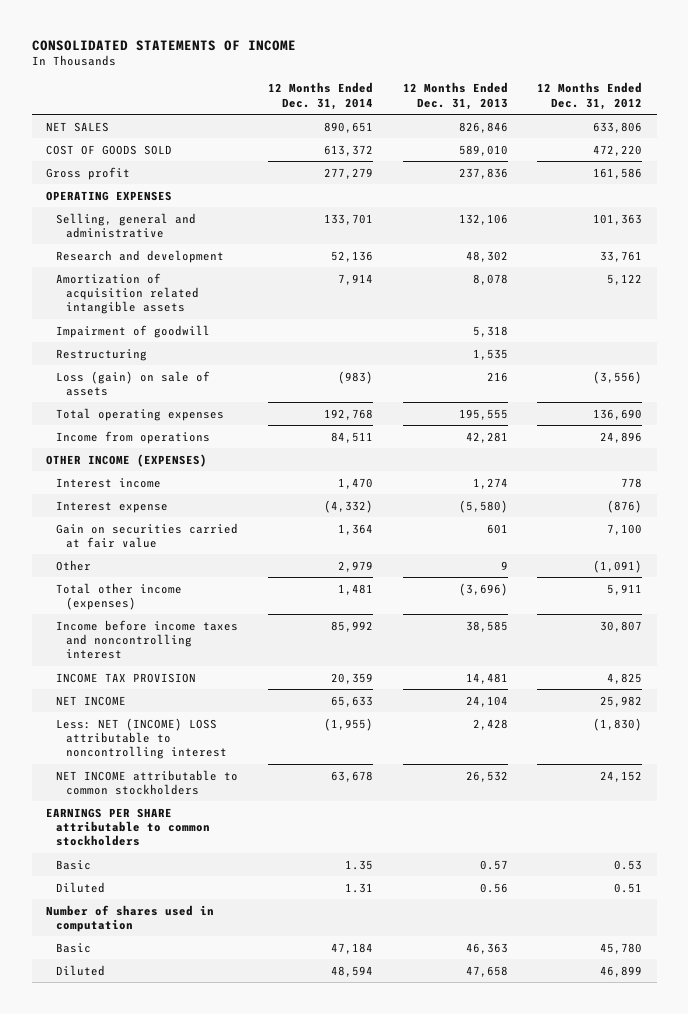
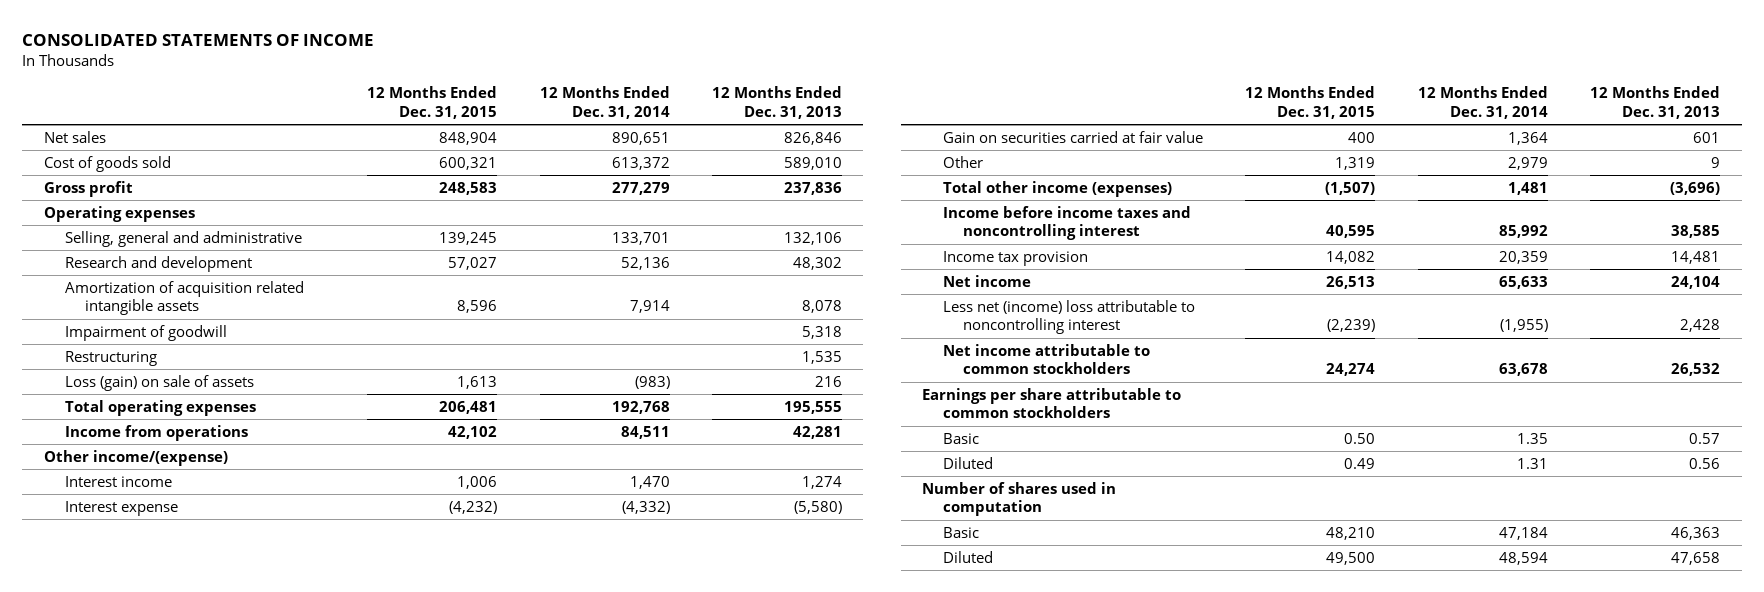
[537,82,643,110] 12 Months Ended Dec. 31, 2012 -> none
none -> [367,86,498,119] 12 Months Ended Dec. 31, 2015
[46,121,110,132] NET SALES -> [43,130,106,143] Net sales
[46,144,173,155] COST OF GOODS SOLD -> [43,155,171,172] Cost of goods sold
[46,190,173,201] OPERATING EXPENSES -> [43,205,195,222] Operating expenses
[46,453,208,467] OTHER INCOME (EXPENSES) -> [43,449,228,466] Other income/(expense)
[56,672,197,683] INCOME TAX PROVISION -> [942,250,1088,266] Income tax provision
[56,695,127,706] NET INCOME -> [942,274,1031,287] Net income
[56,717,228,760] Less: NET (INCOME) LOSS attributable to noncontrolling interest -> [942,299,1195,335] Less net (income) loss attributable to noncontrolling interest
[56,769,239,795] NET INCOME attributable to common stockholders -> [942,343,1150,375] Net income attributable to common stockholders
[46,807,211,847] EARNINGS PER SHARE attributable to common stockholders -> [921,387,1181,419] Earnings per share attributable to common stockholders

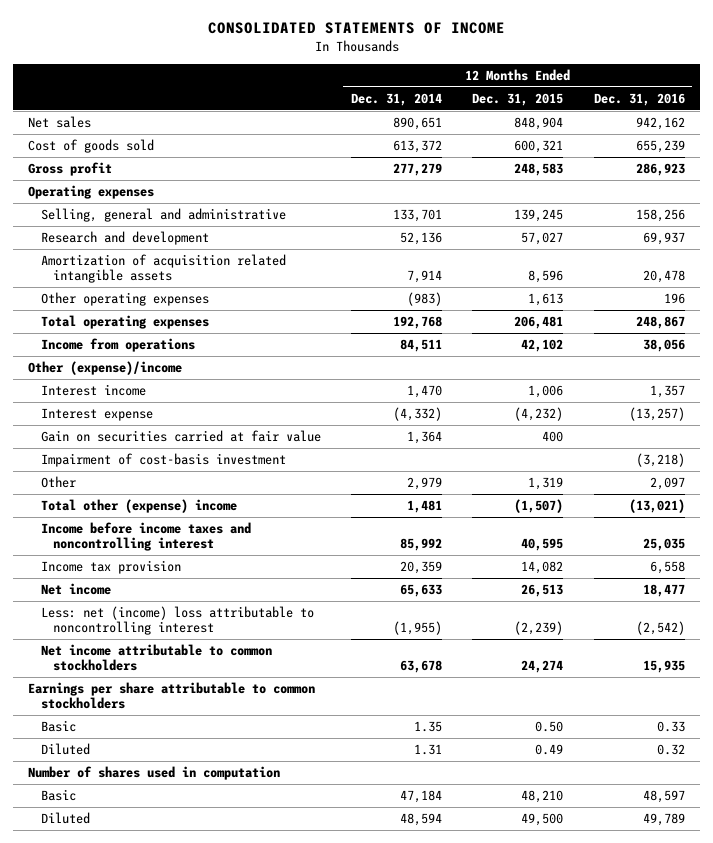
[712,86,843,119] 12 Months Ended Dec. 31, 2013 -> none
none -> [593,92,685,106] Dec. 31, 2016
[64,324,227,341] Impairment of goodwill -> none
[64,350,157,366] Restructuring -> none
[64,374,254,391] Loss (gain) on sale of assets -> [40,291,209,306] Other operating expenses
[43,449,228,466] Other income/(expense) -> [28,360,183,375] Other (expense)/income
none -> [40,452,286,467] Impairment of cost-basis investment
[942,180,1172,197] Total other income (expenses) -> [40,498,237,513] Total other (expense) income
[942,299,1195,335] Less net (income) loss attributable to noncontrolling interest -> [40,605,314,636] Less: net (income) loss attributable to noncontrolling interest

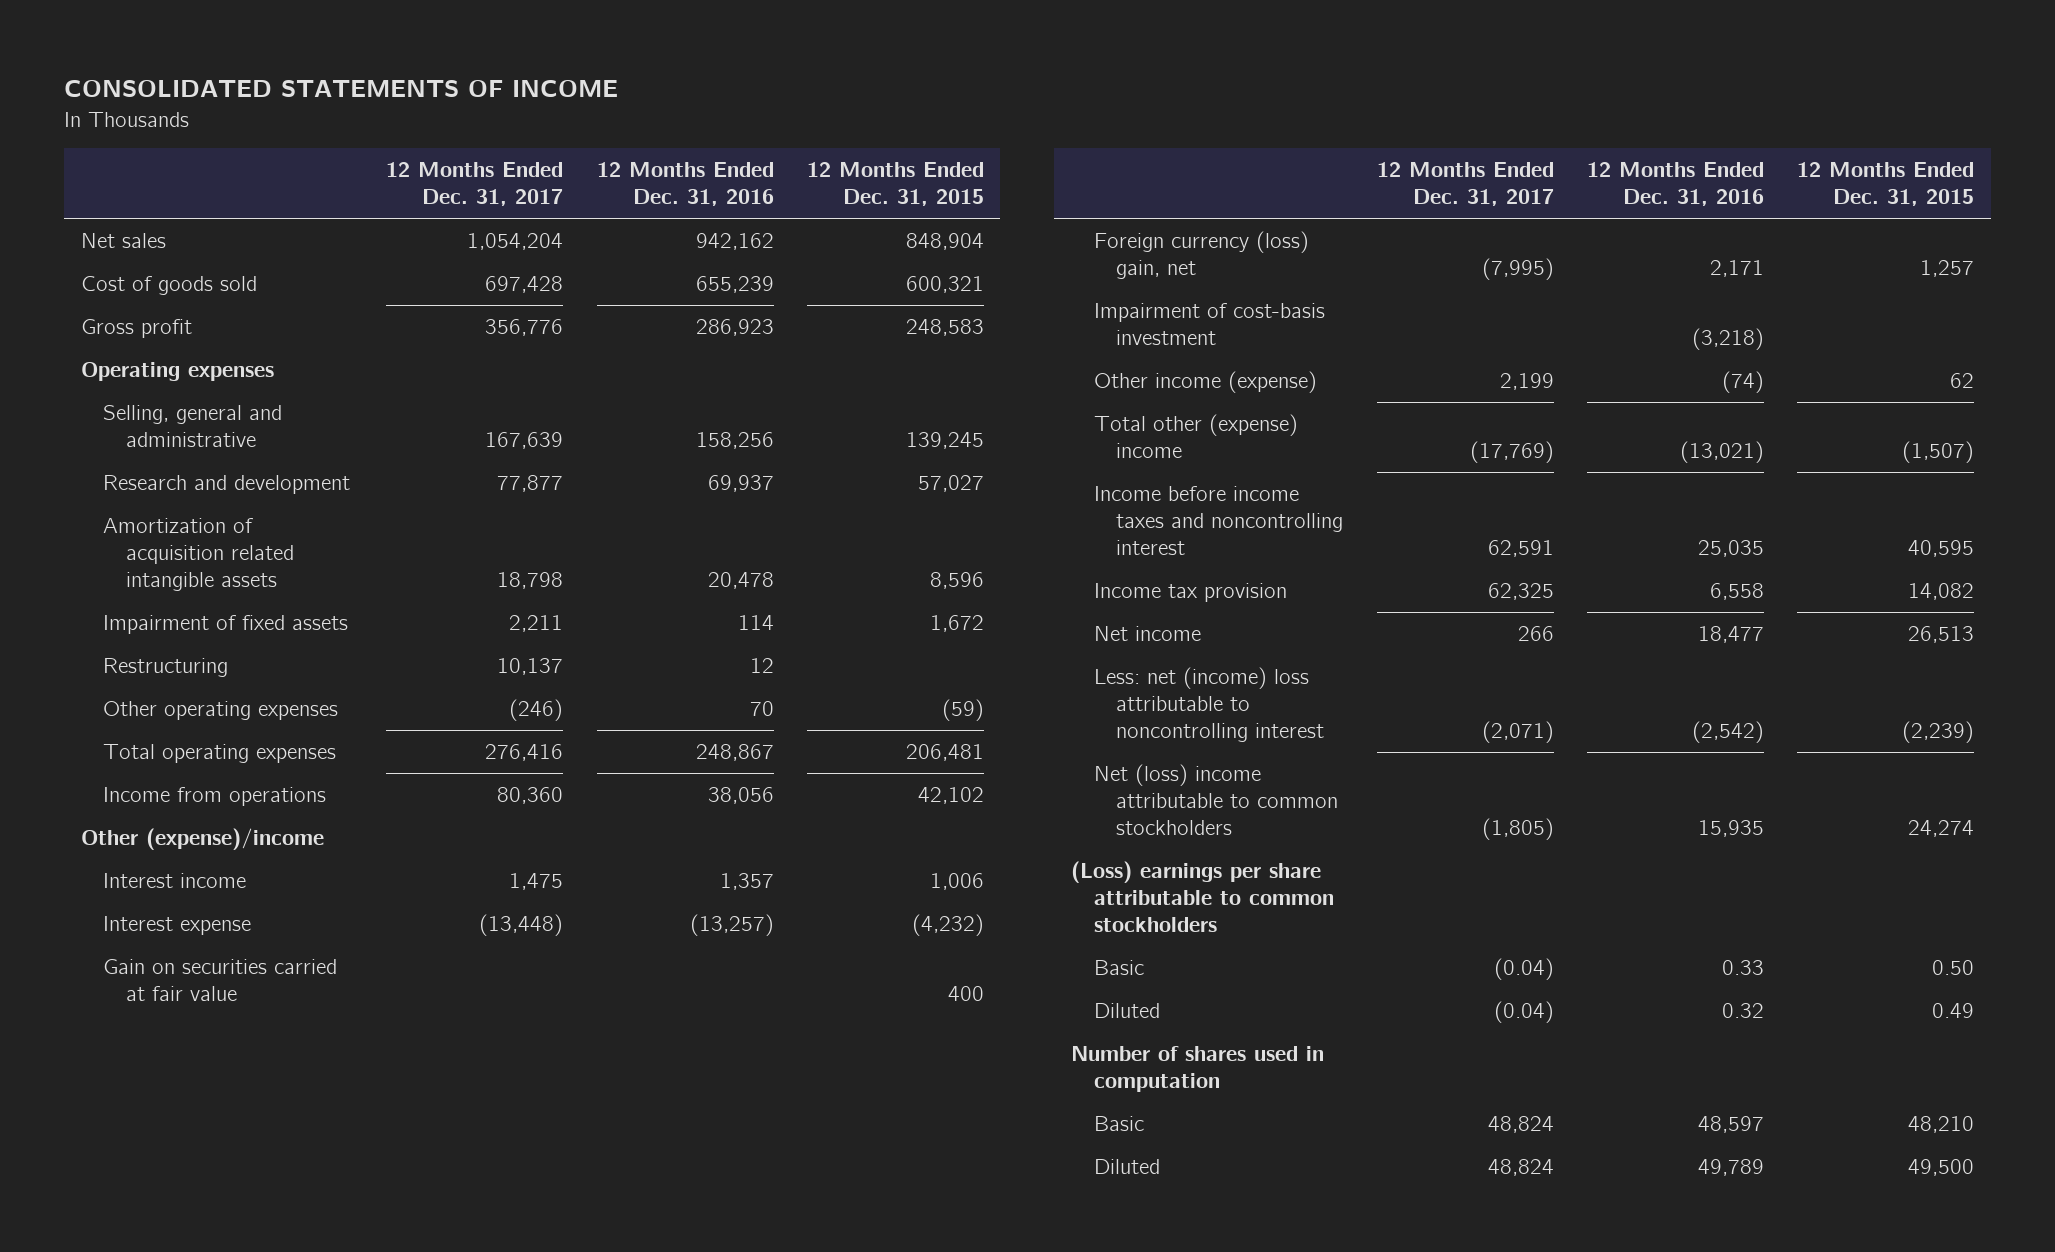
[351,92,443,106] Dec. 31, 2014 -> none
none -> [386,162,564,206] 12 Months Ended Dec. 31, 2017
none -> [103,615,349,635] Impairment of fixed assets
none -> [103,658,229,678] Restructuring
[528,292,564,306] 1,613 -> [941,699,984,722] (59)
[663,292,685,304] 196 -> [749,701,774,717] 70
none -> [1093,231,1309,279] Foreign currency (loss) gain, net
[40,475,76,488] Other -> [1093,371,1317,394] Other income (expense)
[528,476,564,490] 1,319 -> [1950,373,1975,389] 62
[649,476,685,490] 2,097 -> [1721,371,1764,394] (74)
[40,643,272,672] Net income attributable to common stockholders -> [1093,764,1339,835] Net (loss) income attributable to common stockholders
[28,681,316,710] Earnings per share attributable to common stockholders -> [1070,861,1334,932] (Loss) earnings per share attributable to common stockholders

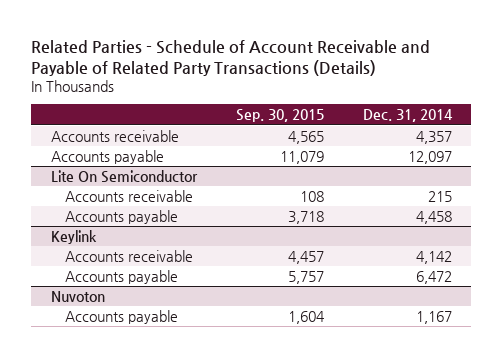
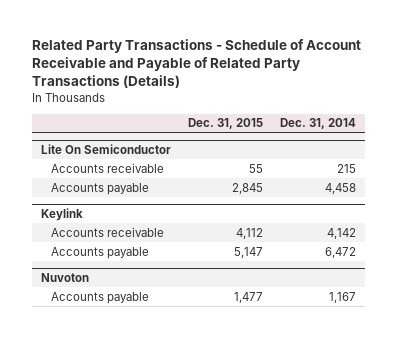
[31,40,431,76] Related Parties - Schedule of Account Receivable and Payable of Related Party Transactions (Details) -> [32,39,362,89] Related Party Transactions - Schedule of Account Receivable and Payable of Related Party Transactions (Details)
[235,109,324,123] Sep. 30, 2015 -> none
none -> [188,118,264,130] Dec. 31, 2015
[50,129,179,142] Accounts receivable -> none
[50,149,164,164] Accounts payable -> none

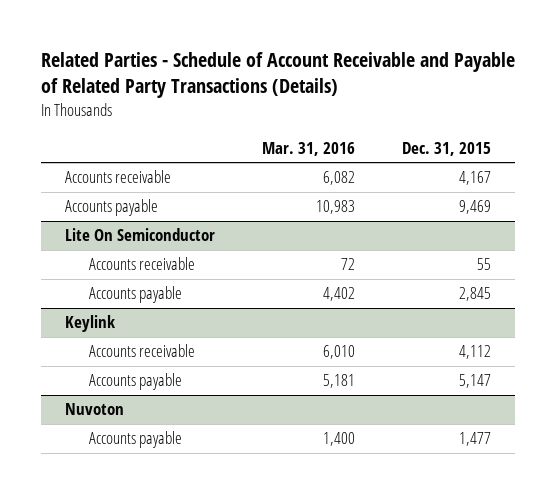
[32,39,362,89] Related Party Transactions - Schedule of Account Receivable and Payable of Related Party Transactions (Details) -> [40,52,515,99] Related Parties - Schedule of Account Receivable and Payable of Related Party Transactions (Details)
[280,118,357,130] Dec. 31, 2014 -> none
none -> [261,141,355,156] Mar. 31, 2016
none -> [64,170,171,184] Accounts receivable
none -> [64,199,158,217] Accounts payable

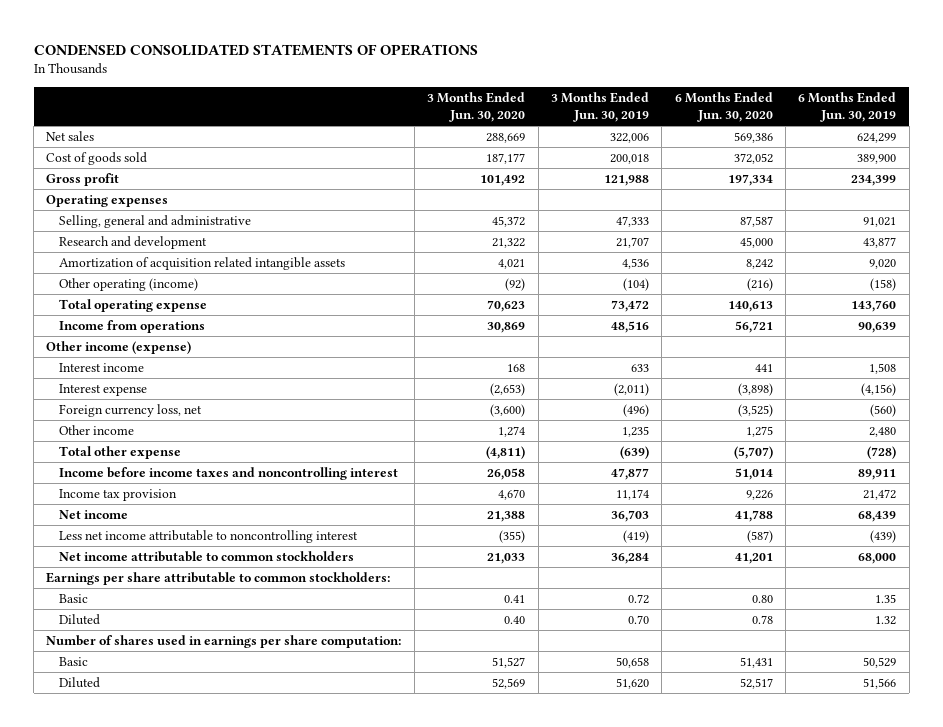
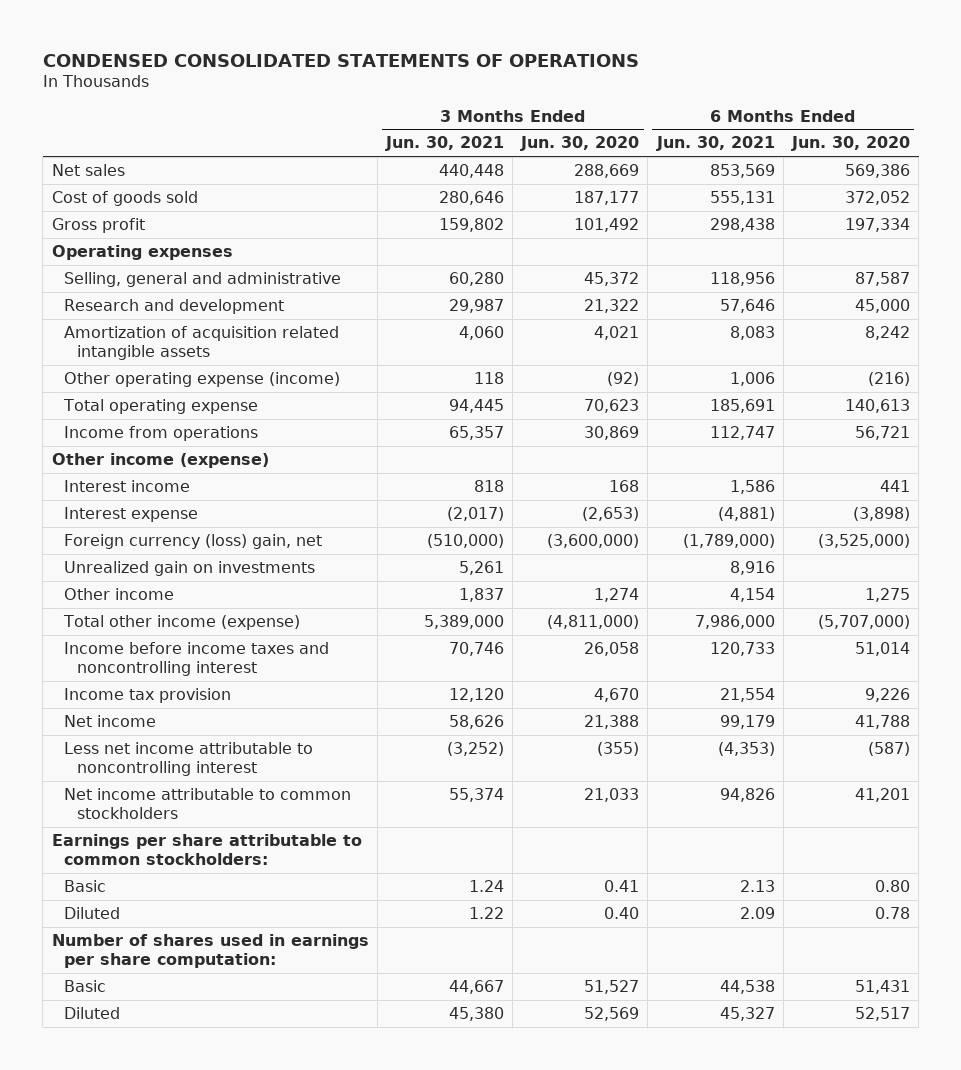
[550,91,649,123] 3 Months Ended Jun. 30, 2019 -> none
[798,91,897,123] 6 Months Ended Jun. 30, 2019 -> none
none -> [384,136,504,152] Jun. 30, 2021
none -> [655,136,775,152] Jun. 30, 2021
[58,277,198,291] Other operating (income) -> [64,371,341,387] Other operating expense (income)
[58,403,202,417] Foreign currency loss, net -> [64,533,323,549] Foreign currency (loss) gain, net
[490,403,526,417] (3,600) -> [547,533,640,548] (3,600,000)
[737,403,773,417] (3,525) -> [817,533,910,548] (3,525,000)
none -> [64,560,316,576] Unrealized gain on investments
[58,445,181,459] Total other expense -> [63,614,301,630] Total other income (expense)
[486,445,526,459] (4,811) -> [547,614,640,629] (4,811,000)
[733,445,773,459] (5,707) -> [817,614,910,629] (5,707,000)

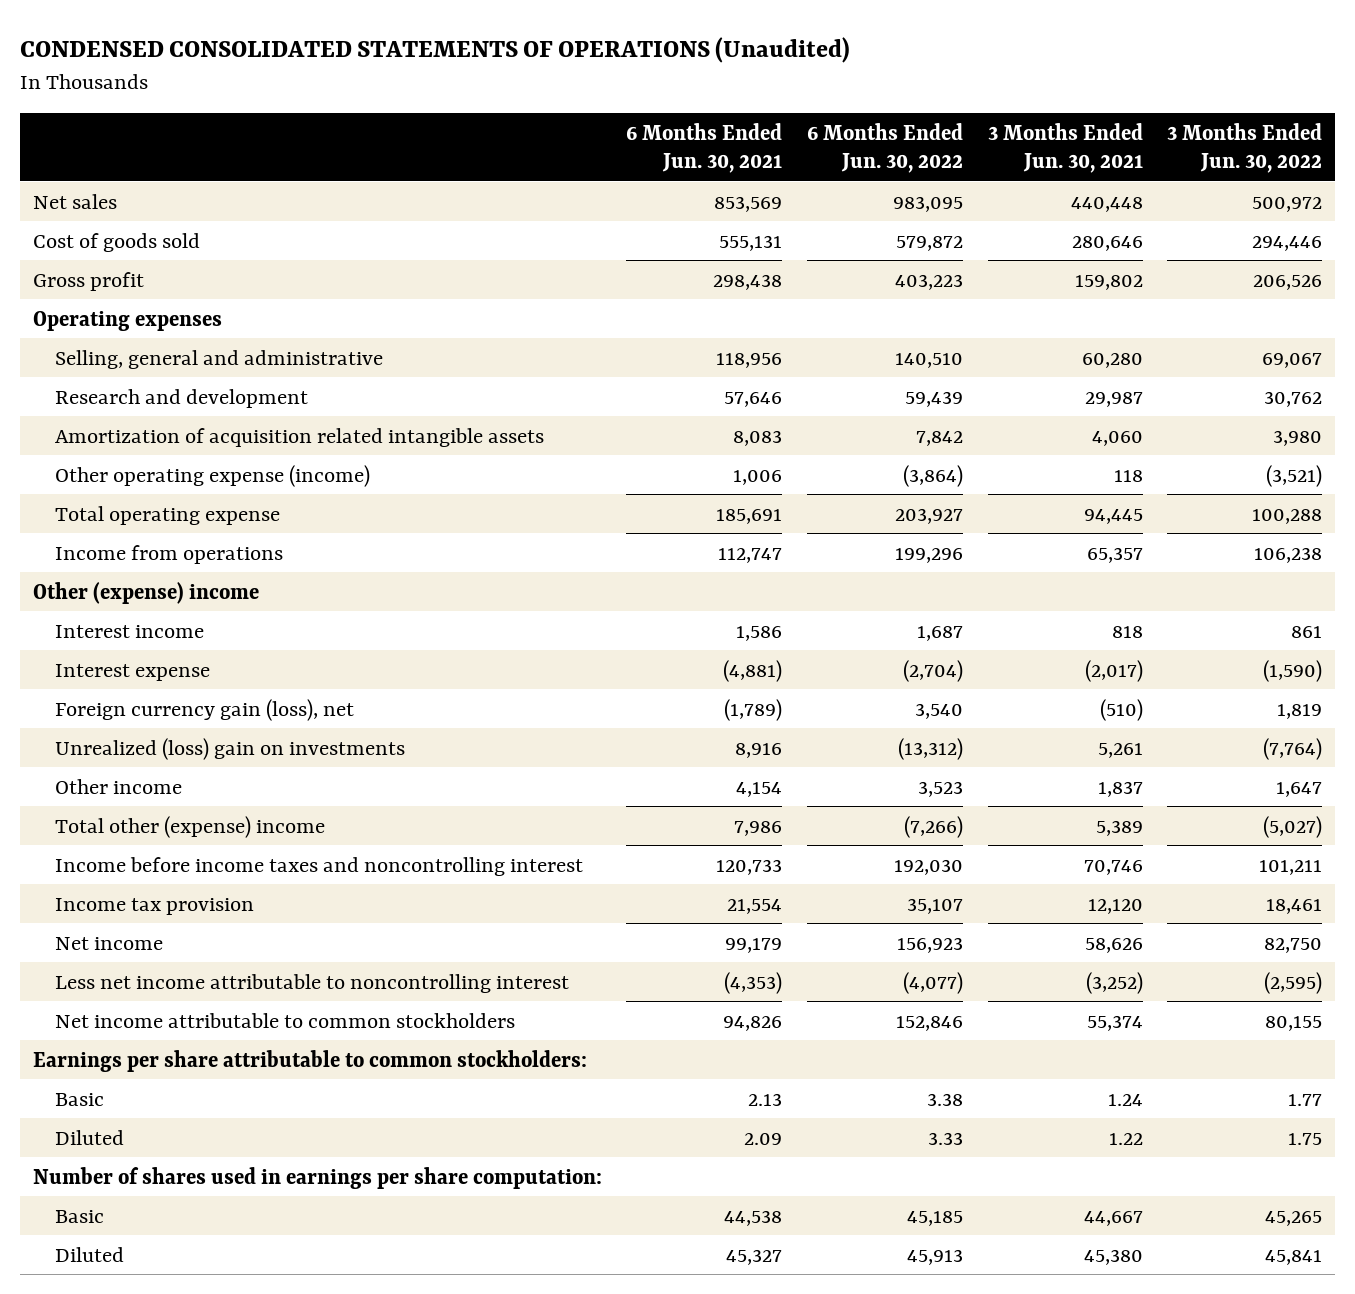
[42,53,639,67] CONDENSED CONSOLIDATED STATEMENTS OF OPERATIONS -> [20,37,851,64] CONDENSED CONSOLIDATED STATEMENTS OF OPERATIONS (Unaudited)
[520,136,640,152] Jun. 30, 2020 -> none
[790,136,910,152] Jun. 30, 2020 -> none
none -> [807,122,964,173] 6 Months Ended Jun. 30, 2022
none -> [1167,122,1323,173] 3 Months Ended Jun. 30, 2022
[51,452,269,468] Other income (expense) -> [32,581,259,604] Other (expense) income
[64,533,323,549] Foreign currency (loss) gain, net -> [55,698,355,721] Foreign currency gain (loss), net
[426,533,504,548] (510,000) -> [1099,698,1143,721] (510)
[682,533,775,548] (1,789,000) -> [724,698,783,721] (1,789)
[64,560,316,576] Unrealized gain on investments -> [55,737,406,760] Unrealized (loss) gain on investments
[63,614,301,630] Total other income (expense) -> [55,815,326,838] Total other (expense) income
[423,614,504,629] 5,389,000 -> [1095,819,1143,836] 5,389
[694,614,775,629] 7,986,000 -> [734,820,783,836] 7,986

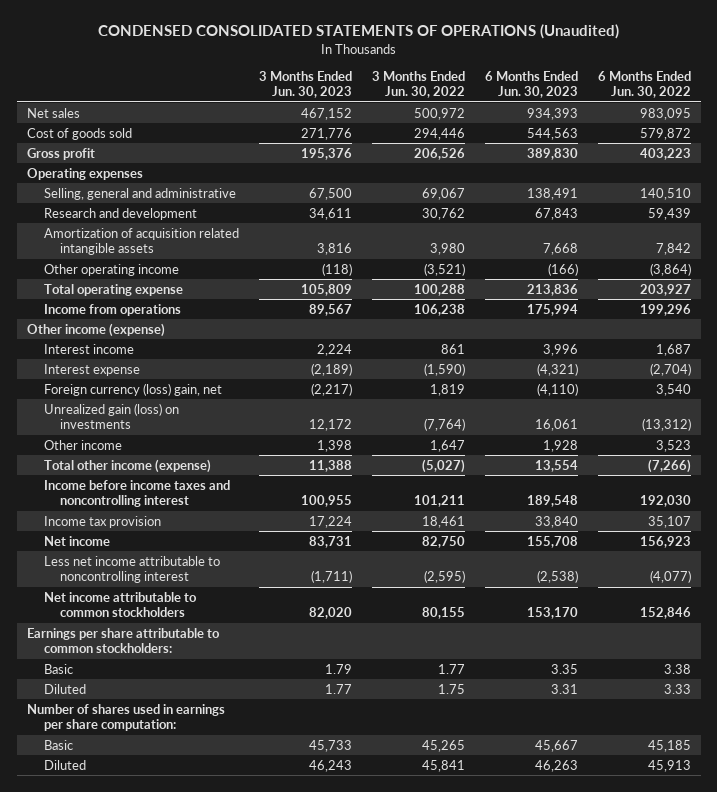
[626,122,783,173] 6 Months Ended Jun. 30, 2021 -> none
[987,122,1143,173] 3 Months Ended Jun. 30, 2021 -> none
none -> [258,70,352,99] 3 Months Ended Jun. 30, 2023
none -> [484,70,578,99] 6 Months Ended Jun. 30, 2023
[55,464,371,487] Other operating expense (income) -> [43,263,179,276] Other operating income
[32,581,259,604] Other (expense) income -> [26,322,165,337] Other income (expense)
[55,698,355,721] Foreign currency gain (loss), net -> [43,382,222,396] Foreign currency (loss) gain, net
[55,737,406,760] Unrealized (loss) gain on investments -> [43,402,179,430] Unrealized gain (loss) on investments
[55,815,326,838] Total other (expense) income -> [43,458,211,473] Total other income (expense)

